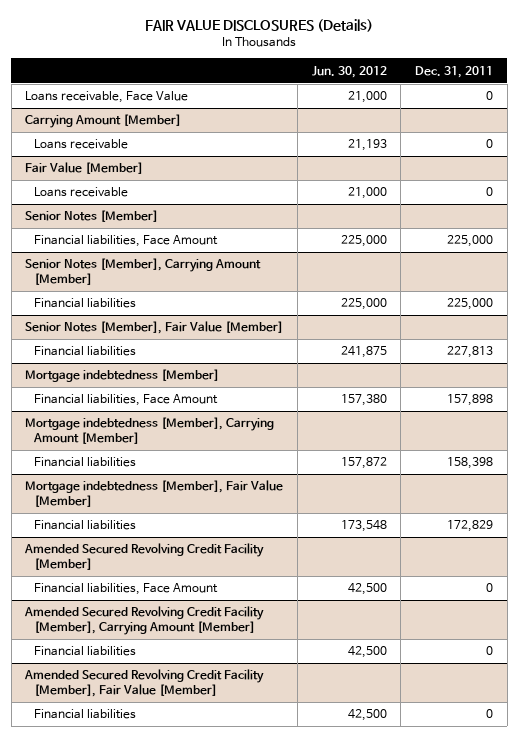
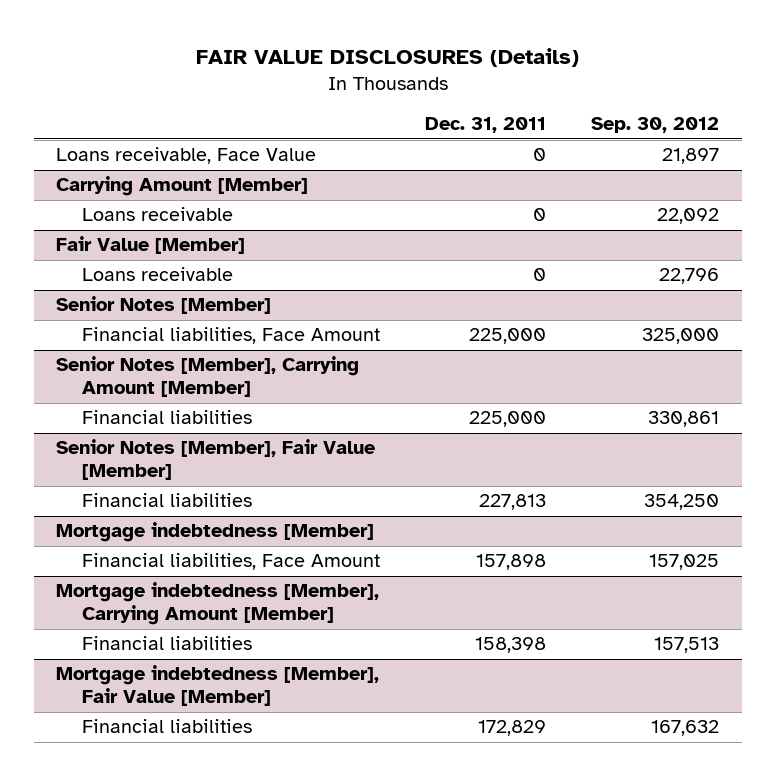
[311,65,387,78] Jun. 30, 2012 -> none
none -> [591,117,720,134] Sep. 30, 2012
[24,543,265,570] Amended Secured Revolving Credit Facility [Member] -> none
[33,583,218,596] Financial liabilities, Face Amount -> none
[24,606,265,635] Amended Secured Revolving Credit Facility [Member], Carrying Amount [Member] -> none
[33,646,136,657] Financial liabilities -> none
[24,669,265,697] Amended Secured Revolving Credit Facility [Member], Fair Value [Member] -> none
[33,709,136,720] Financial liabilities -> none

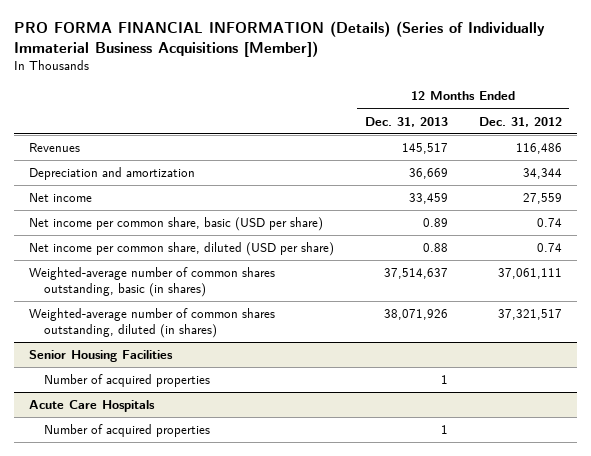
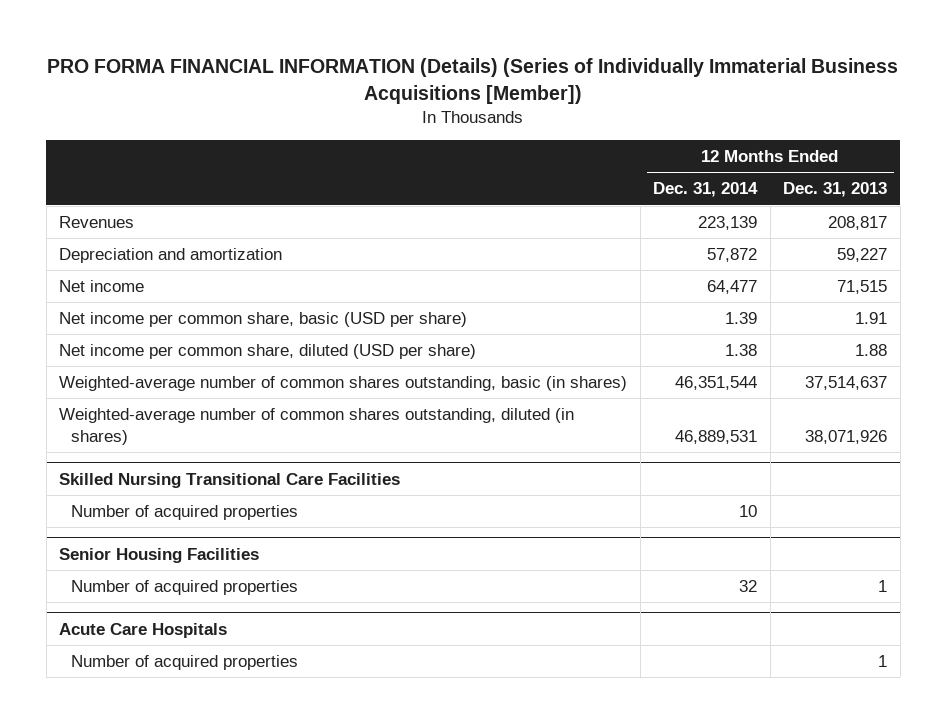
[478,116,562,127] Dec. 31, 2012 -> none
none -> [653,182,759,198] Dec. 31, 2014
[401,143,448,155] 145,517 -> [828,216,888,231] 208,817
[408,168,448,180] 36,669 -> [837,248,888,263] 59,227
[408,193,448,205] 33,459 -> [837,280,888,295] 71,515
[422,218,448,228] 0.89 -> [855,312,888,325] 1.91
[422,243,448,253] 0.88 -> [855,344,888,357] 1.88
none -> [59,472,401,488] Skilled Nursing Transitional Care Facilities
none -> [71,505,299,521] Number of acquired properties

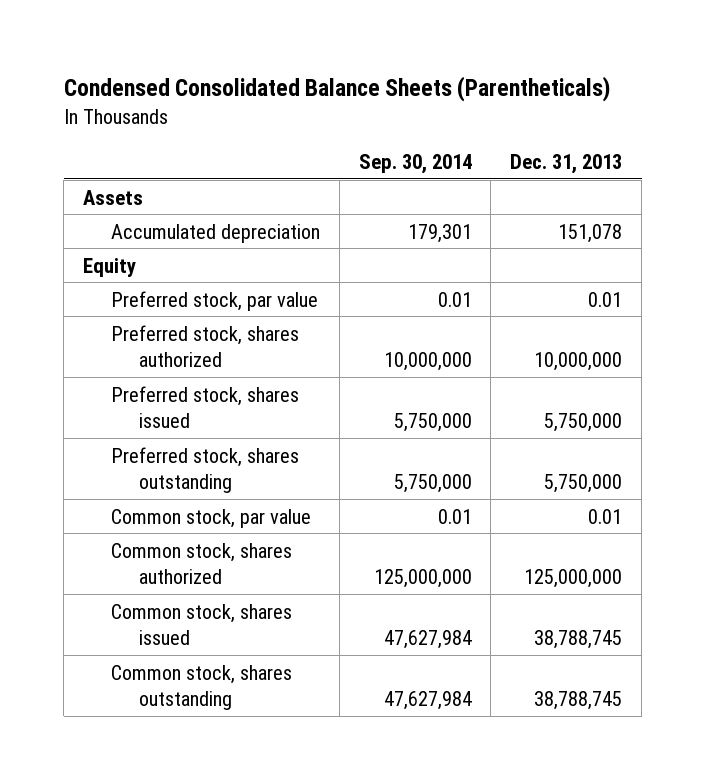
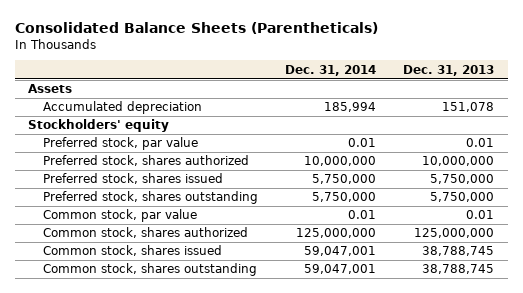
[63,75,610,102] Condensed Consolidated Balance Sheets (Parentheticals) -> [14,21,378,34] Consolidated Balance Sheets (Parentheticals)
[358,153,472,174] Sep. 30, 2014 -> none
none -> [284,64,376,76] Dec. 31, 2014
[83,257,137,277] Equity -> [28,119,170,133] Stockholders' equity

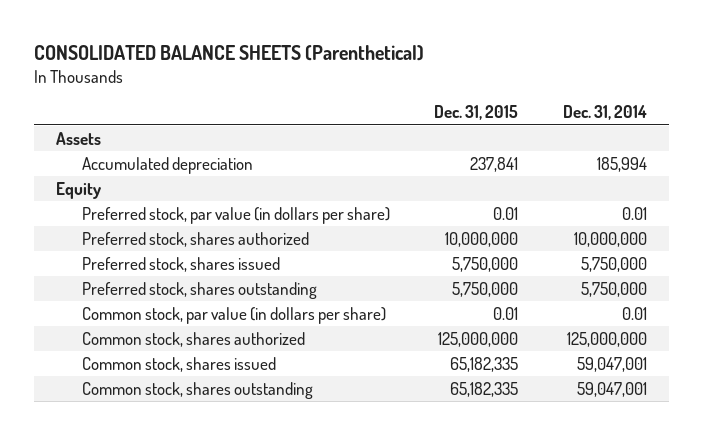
[14,21,378,34] Consolidated Balance Sheets (Parentheticals) -> [33,45,424,62] CONSOLIDATED BALANCE SHEETS (Parenthetical)
[403,64,495,76] Dec. 31, 2013 -> none
none -> [434,105,519,121] Dec. 31, 2015
[28,119,170,133] Stockholders' equity -> [56,181,102,199] Equity
[42,137,198,151] Preferred stock, par value -> [81,206,390,224] Preferred stock, par value (in dollars per share)
[42,209,197,223] Common stock, par value -> [81,306,386,324] Common stock, par value (in dollars per share)

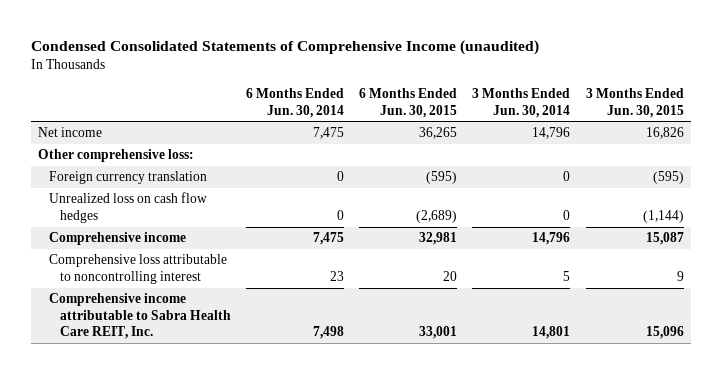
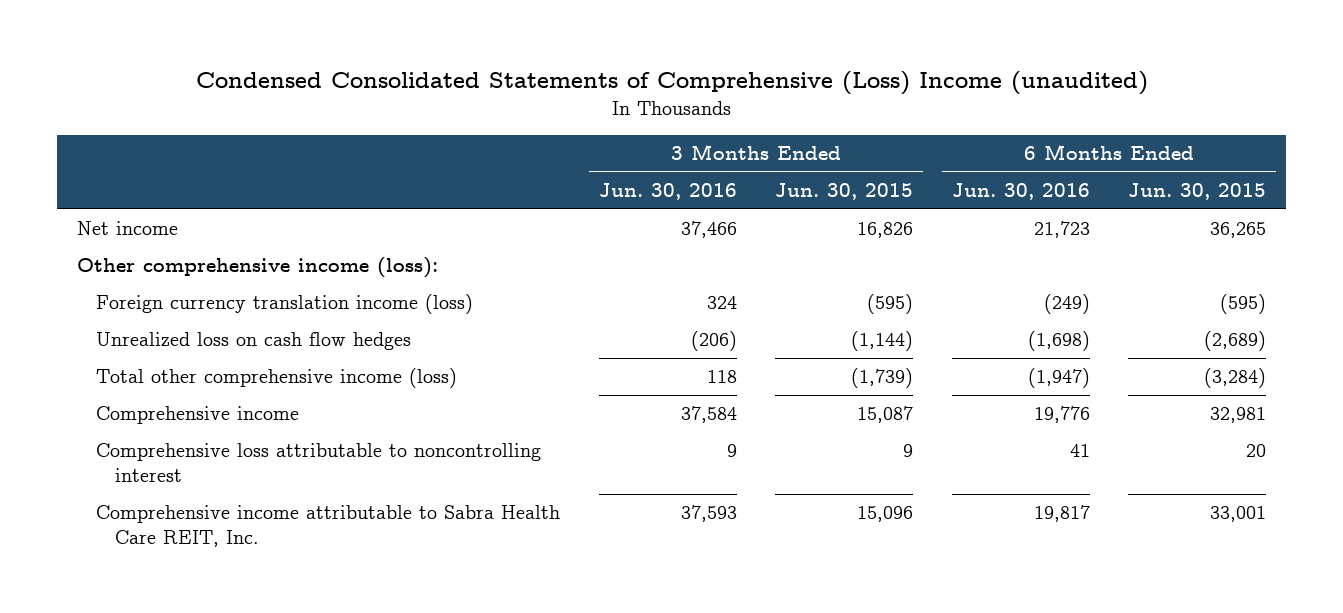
[30,40,539,56] Condensed Consolidated Statements of Comprehensive Income (unaudited) -> [195,71,1148,96] Condensed Consolidated Statements of Comprehensive (Loss) Income (unaudited)
[245,88,344,118] 6 Months Ended Jun. 30, 2014 -> none
[472,88,571,118] 3 Months Ended Jun. 30, 2014 -> none
none -> [598,183,737,201] Jun. 30, 2016
none -> [951,183,1090,201] Jun. 30, 2016
[38,149,195,163] Other comprehensive loss: -> [76,257,438,279] Other comprehensive income (loss):
[48,171,207,185] Foreign currency translation -> [95,294,473,315] Foreign currency translation income (loss)
none -> [95,368,457,389] Total other comprehensive income (loss)

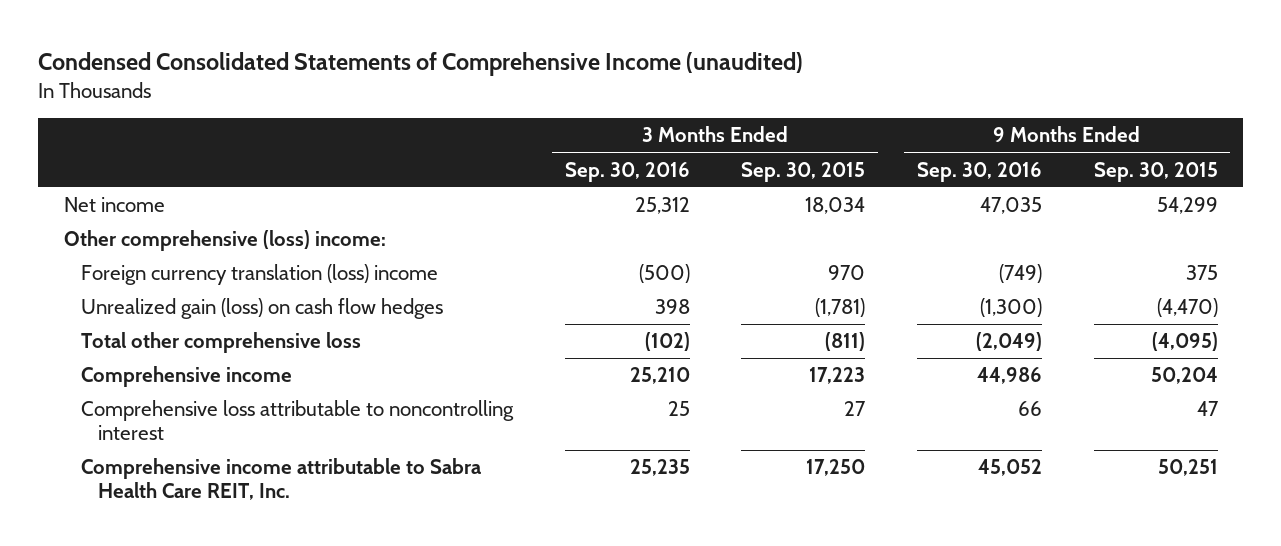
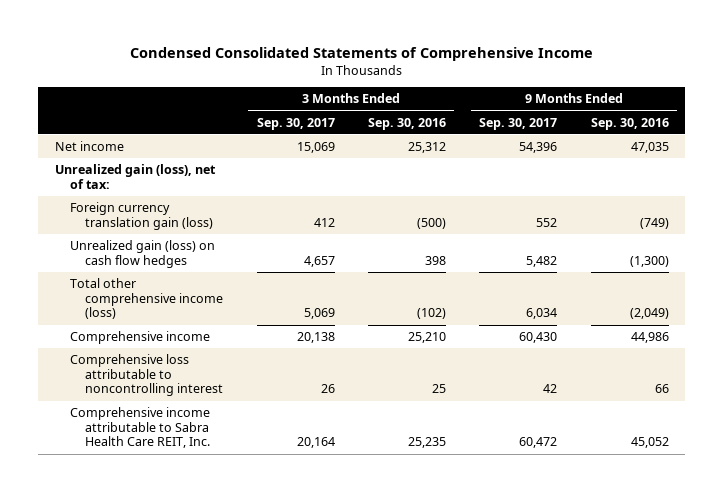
[37,51,803,76] Condensed Consolidated Statements of Comprehensive Income (unaudited) -> [129,46,593,61] Condensed Consolidated Statements of Comprehensive Income
[741,161,866,182] Sep. 30, 2015 -> none
[1093,161,1218,182] Sep. 30, 2015 -> none
none -> [256,117,335,130] Sep. 30, 2017
none -> [479,117,558,130] Sep. 30, 2017
[63,230,386,252] Other comprehensive (loss) income: -> none
none -> [54,164,216,189] Unrealized gain (loss), net of tax:
[80,264,438,286] Foreign currency translation (loss) income -> [69,202,214,230] Foreign currency translation gain (loss)
[80,332,361,354] Total other comprehensive loss -> [69,278,224,320] Total other comprehensive income (loss)

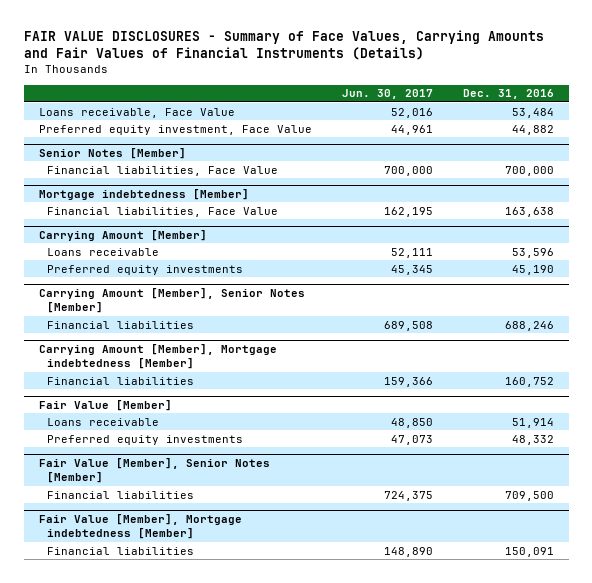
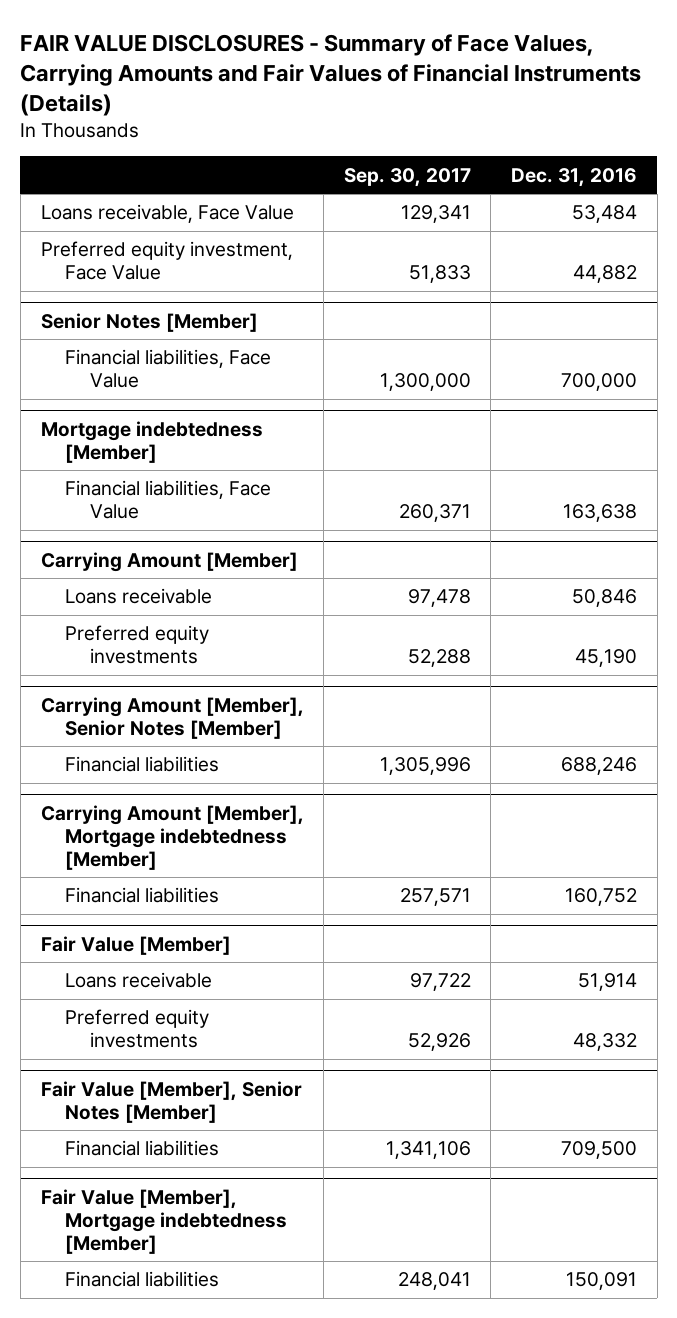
[341,89,433,100] Jun. 30, 2017 -> none
none -> [343,167,471,187] Sep. 30, 2017
[511,247,554,258] 53,596 -> [571,589,637,608] 50,846

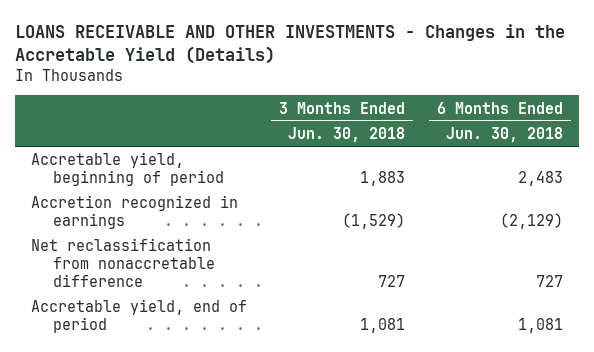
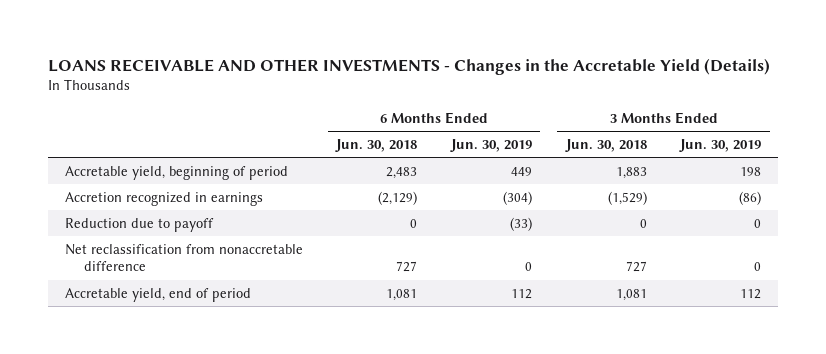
none -> [450,138,533,152] Jun. 30, 2019
none -> [679,138,762,152] Jun. 30, 2019
none -> [64,217,214,232] Reduction due to payoff

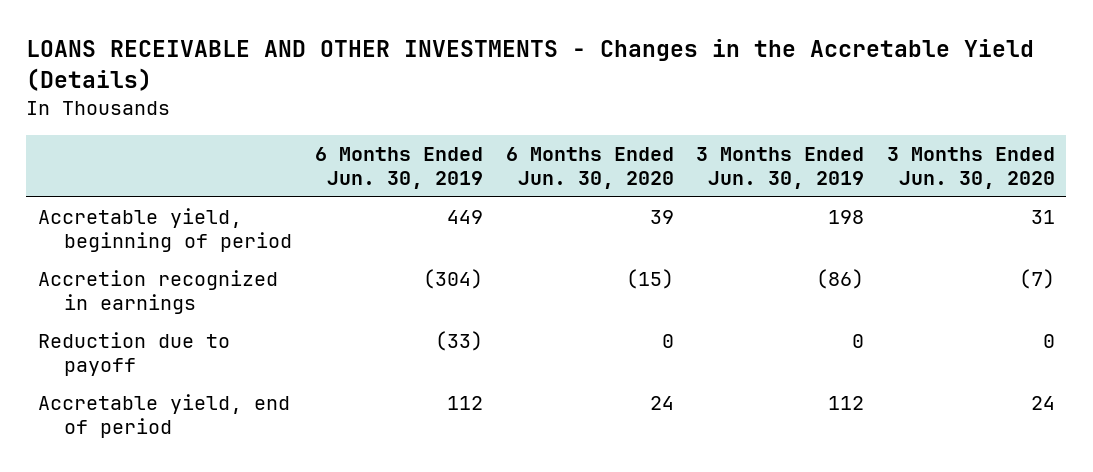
[335,138,418,152] Jun. 30, 2018 -> none
[564,138,647,152] Jun. 30, 2018 -> none
none -> [505,147,674,190] 6 Months Ended Jun. 30, 2020
none -> [887,147,1056,190] 3 Months Ended Jun. 30, 2020
[64,243,303,272] Net reclassification from nonaccretable difference -> none

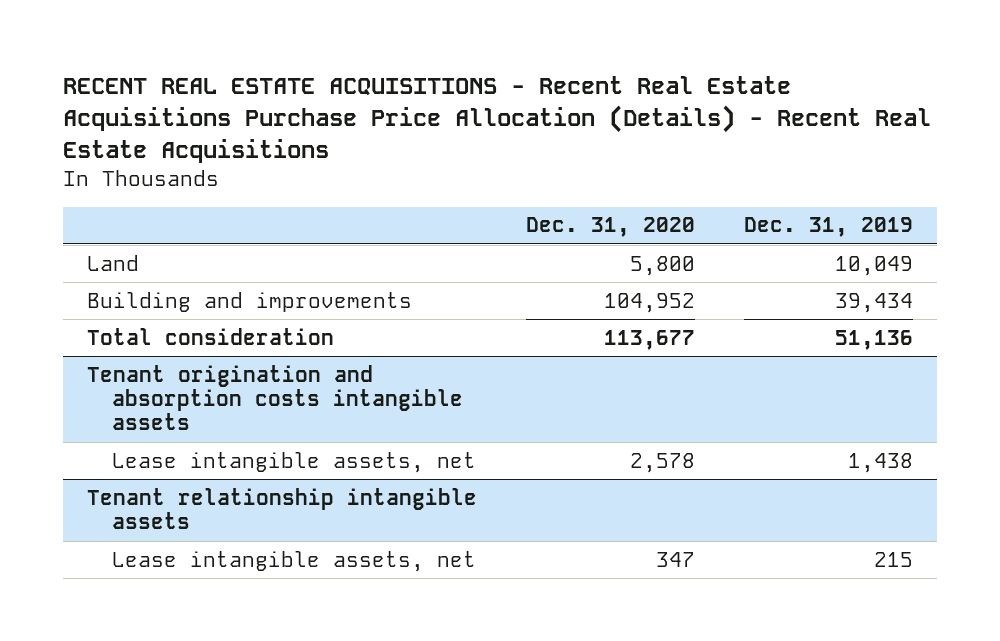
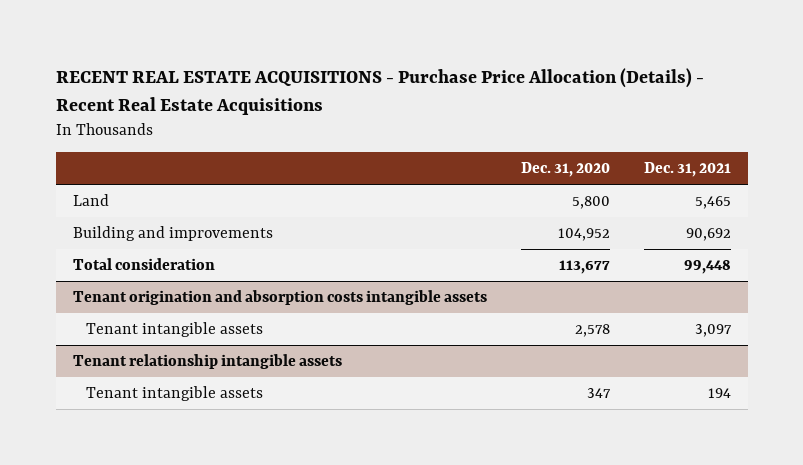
[62,76,931,164] RECENT REAL ESTATE ACQUISITIONS - Recent Real Estate Acquisitions Purchase Price Allocation (Details) - Recent Real Estate Acquisitions -> [55,68,704,115] RECENT REAL ESTATE ACQUISITIONS - Purchase Price Allocation (Details) - Recent Real Estate Acquisitions
[743,217,913,238] Dec. 31, 2019 -> none
none -> [643,162,731,178] Dec. 31, 2021
[112,451,477,473] Lease intangible assets, net -> [85,321,263,337] Tenant intangible assets
[112,550,477,572] Lease intangible assets, net -> [85,385,263,401] Tenant intangible assets

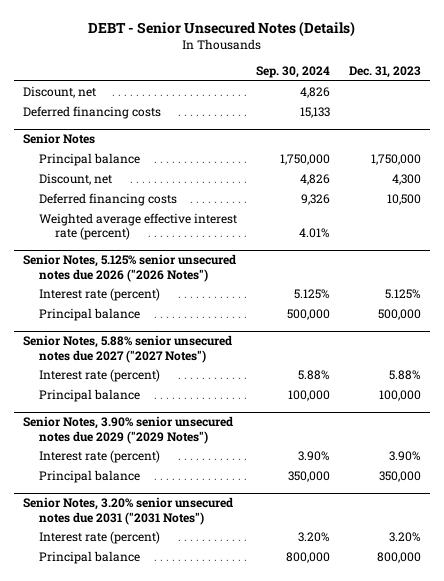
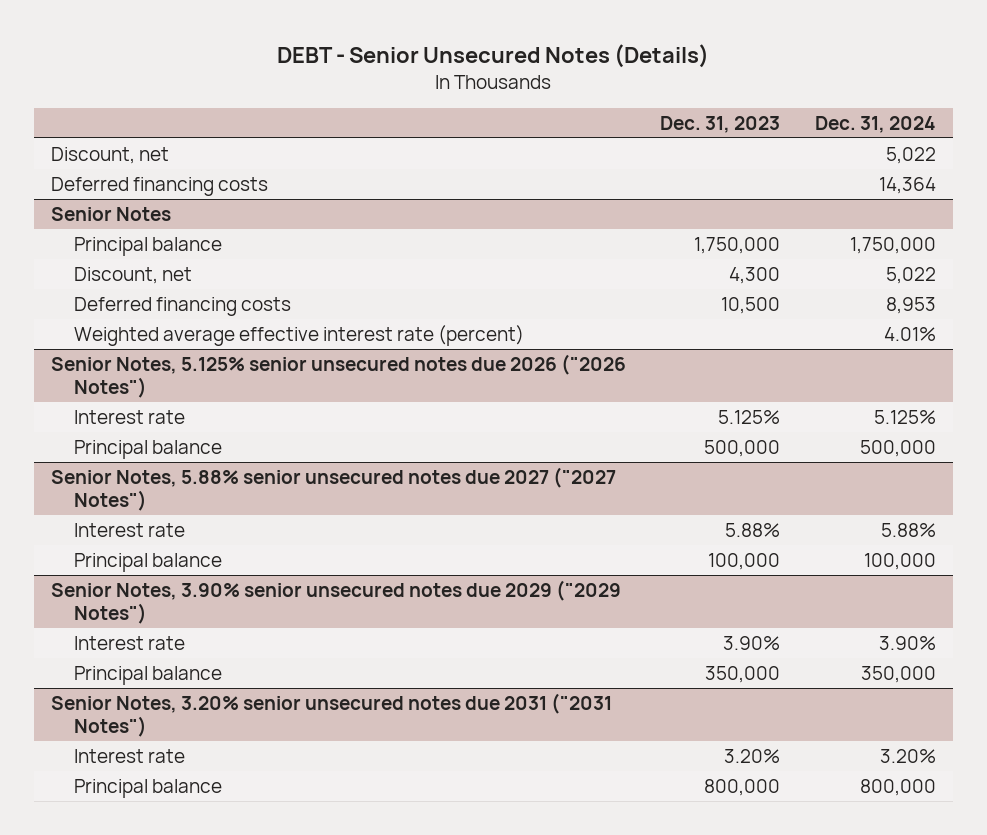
[256,66,331,79] Sep. 30, 2024 -> none
none -> [814,115,936,133] Dec. 31, 2024
[39,288,161,302] Interest rate (percent) -> [74,409,186,424] Interest rate
[39,369,161,383] Interest rate (percent) -> [74,522,186,537] Interest rate
[39,450,161,464] Interest rate (percent) -> [74,635,186,650] Interest rate
[39,531,161,545] Interest rate (percent) -> [74,748,186,763] Interest rate

